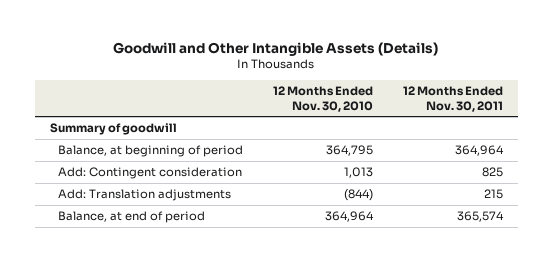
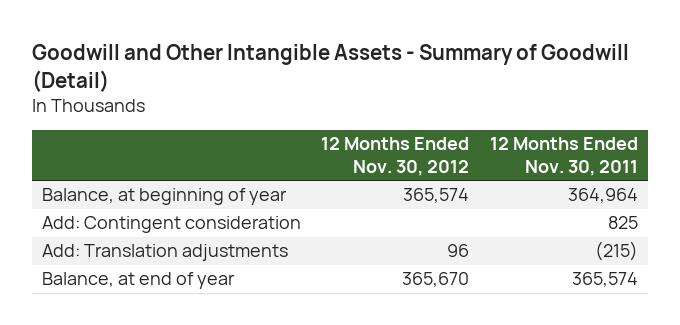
[113,41,439,56] Goodwill and Other Intangible Assets (Details) -> [31,43,629,92] Goodwill and Other Intangible Assets - Summary of Goodwill (Detail)
[272,85,373,112] 12 Months Ended Nov. 30, 2010 -> none
none -> [321,137,470,177] 12 Months Ended Nov. 30, 2012
[49,123,177,136] Summary of goodwill -> none
[58,145,244,158] Balance, at beginning of period -> [42,188,288,206] Balance, at beginning of year
[483,189,503,200] 215 -> [594,241,638,262] (215)
[58,211,206,224] Balance, at end of period -> [42,272,236,290] Balance, at end of year

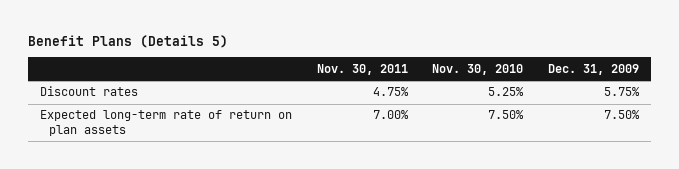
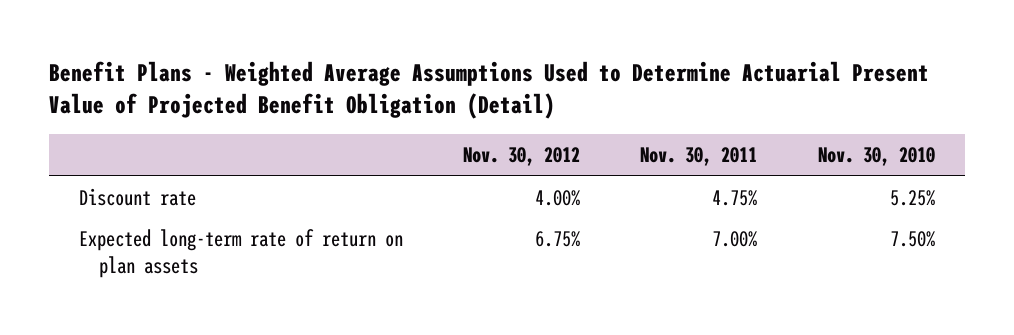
[28,34,229,48] Benefit Plans (Details 5) -> [48,61,929,120] Benefit Plans - Weighted Average Assumptions Used to Determine Actuarial Present Value of Projected Benefit Obligation (Detail)
[547,63,639,75] Dec. 31, 2009 -> none
none -> [463,147,581,167] Nov. 30, 2012
[40,86,139,97] Discount rates -> [78,188,196,207] Discount rate

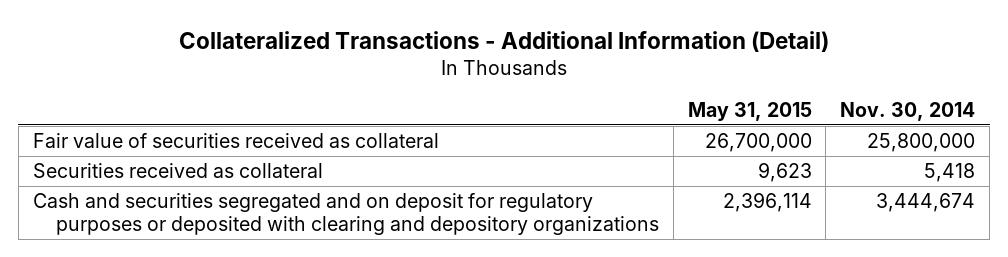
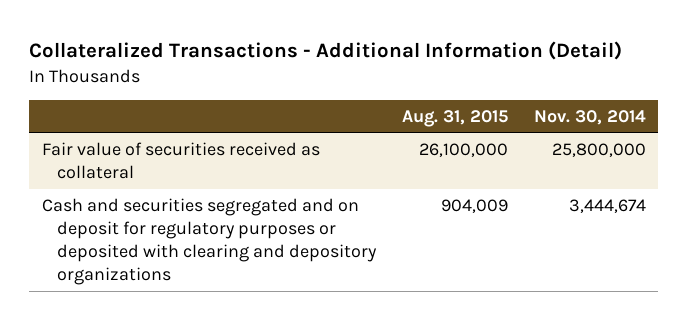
[687,101,812,121] May 31, 2015 -> none
none -> [401,109,508,127] Aug. 31, 2015
[32,163,323,179] Securities received as collateral -> none

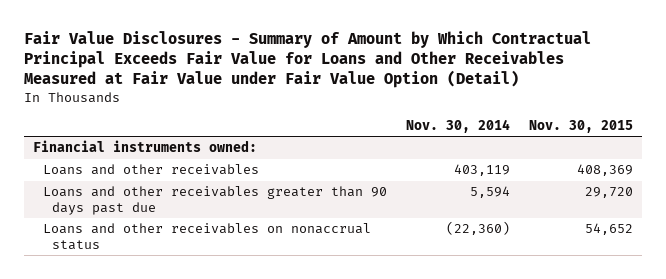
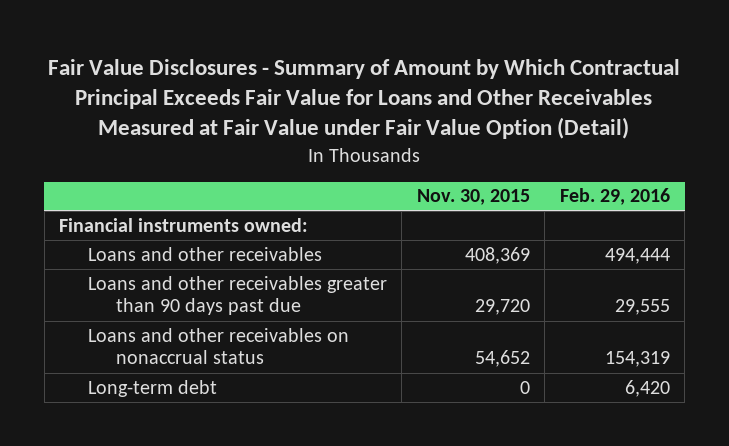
[405,119,510,134] Nov. 30, 2014 -> none
none -> [559,188,670,206] Feb. 29, 2016
none -> [87,379,217,397] Long-term debt

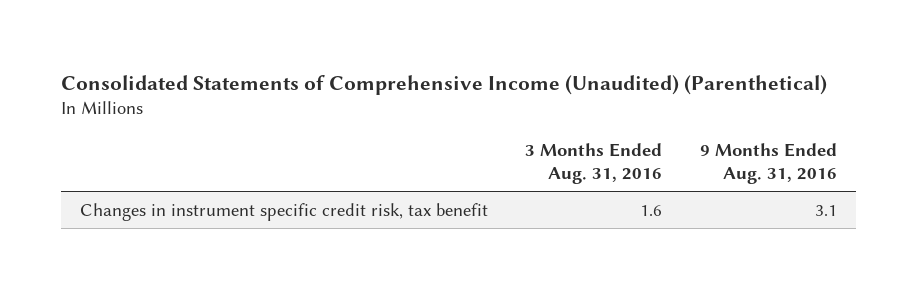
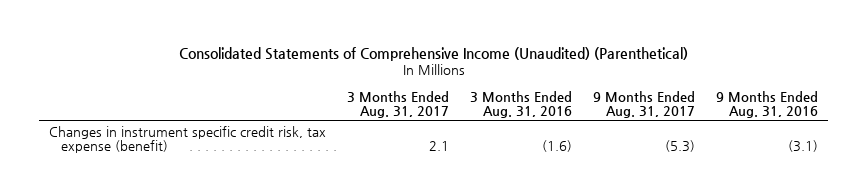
none -> [347,90,450,119] 3 Months Ended Aug. 31, 2017
none -> [592,90,695,119] 9 Months Ended Aug. 31, 2017
[79,202,488,221] Changes in instrument specific credit risk, tax benefit -> [49,126,327,154] Changes in instrument specific credit risk, tax expense (benefit)
[640,204,663,216] 1.6 -> [542,140,573,153] (1.6)
[814,204,837,216] 3.1 -> [787,140,818,153] (3.1)

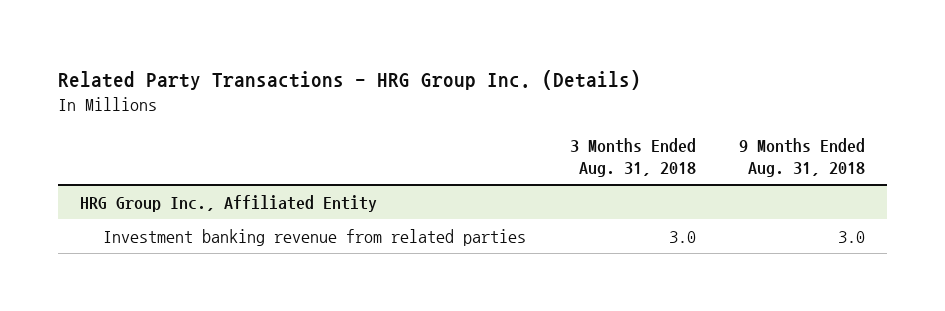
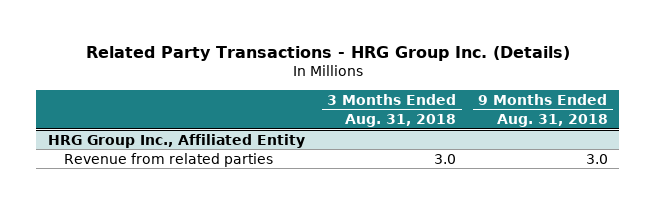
[103,228,527,246] Investment banking revenue from related parties -> [63,152,273,167] Revenue from related parties

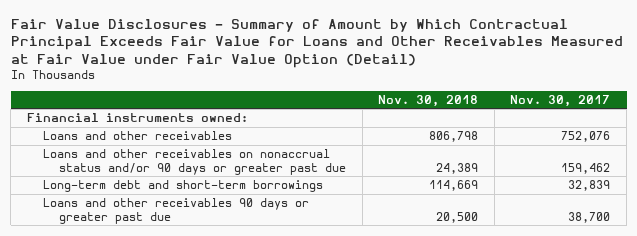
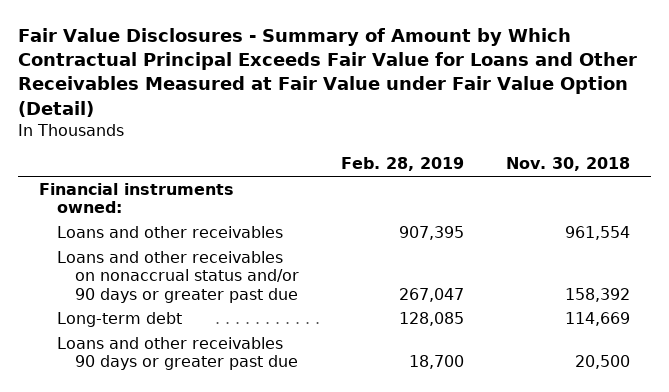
[510,94,611,107] Nov. 30, 2017 -> none
none -> [340,157,464,172] Feb. 28, 2019
[429,131,479,143] 806,798 -> [565,226,631,241] 961,554
[436,162,479,174] 24,389 -> [565,287,631,302] 158,392
[43,180,324,193] Long-term debt and short-term borrowings -> [56,312,182,328] Long-term debt

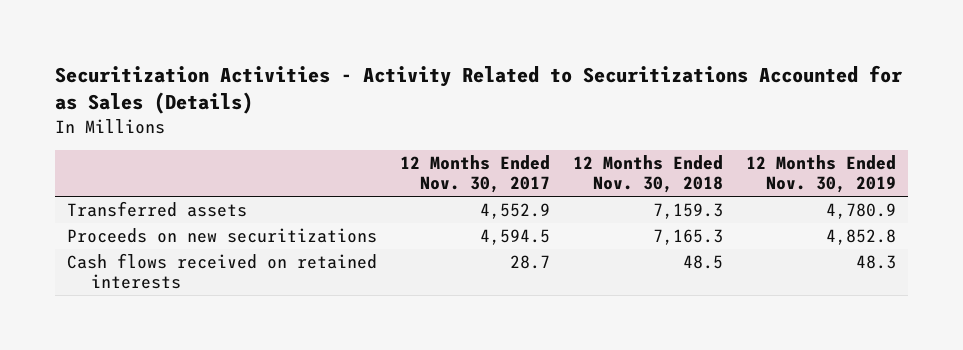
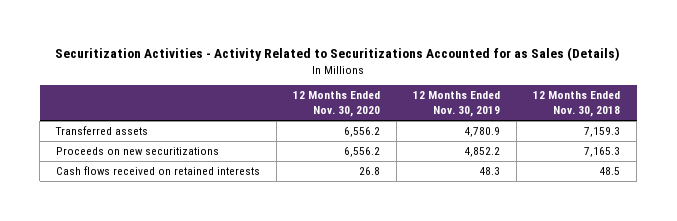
[399,154,550,194] 12 Months Ended Nov. 30, 2017 -> none
none -> [293,91,381,118] 12 Months Ended Nov. 30, 2020
[826,228,897,245] 4,852.8 -> [464,146,501,157] 4,852.2

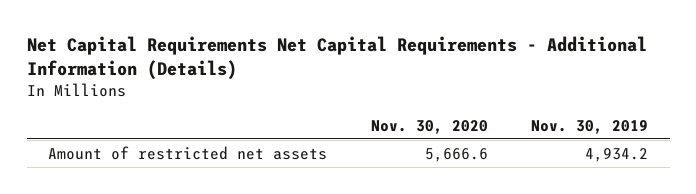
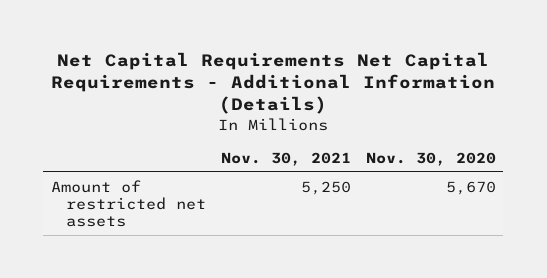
[531,119,649,134] Nov. 30, 2019 -> none
none -> [220,152,351,167] Nov. 30, 2021
[424,148,488,163] 5,666.6 -> [445,180,496,195] 5,670

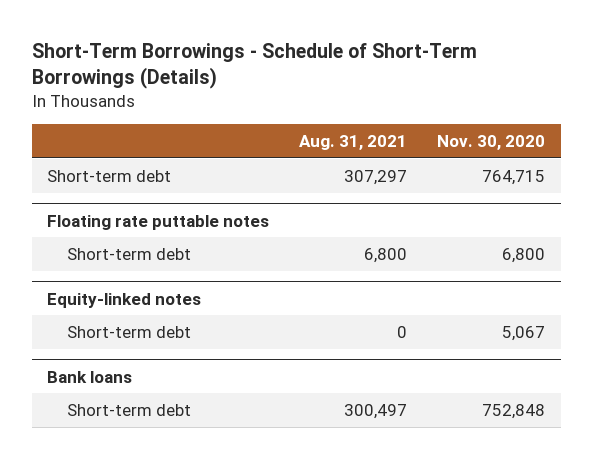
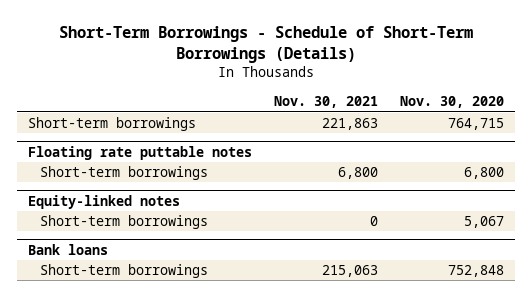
[299,135,408,151] Aug. 31, 2021 -> none
none -> [273,96,378,109] Nov. 30, 2021
[47,169,172,182] Short-term debt -> [27,117,196,132] Short-term borrowings
[66,247,191,260] Short-term debt -> [39,166,208,181] Short-term borrowings
[66,325,191,338] Short-term debt -> [39,215,208,230] Short-term borrowings
[66,403,191,416] Short-term debt -> [39,264,208,279] Short-term borrowings

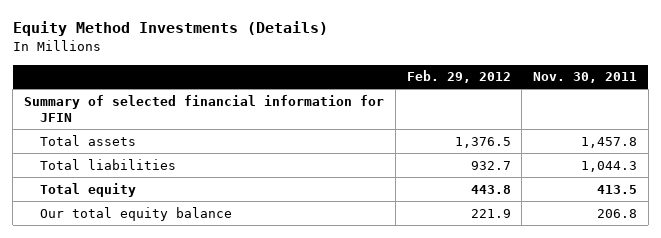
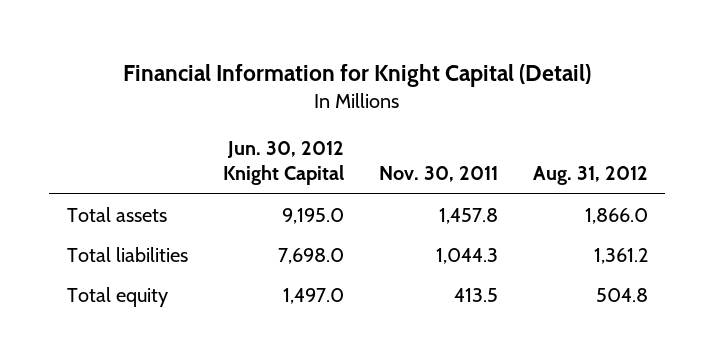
[12,21,328,37] Equity Method Investments (Details) -> [123,63,592,87] Financial Information for Knight Capital (Detail)
[406,70,511,84] Feb. 29, 2012 -> none
none -> [222,141,344,186] Jun. 30, 2012 Knight Capital
none -> [532,166,648,186] Aug. 31, 2012
[24,94,385,123] Summary of selected financial information for JFIN -> none
[40,206,233,221] Our total equity balance -> none

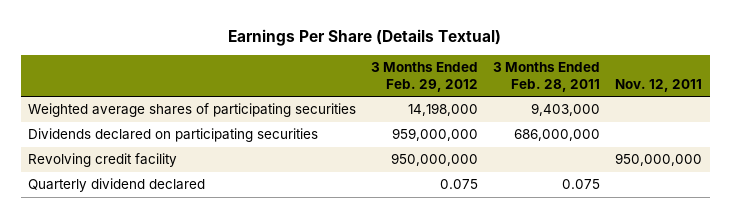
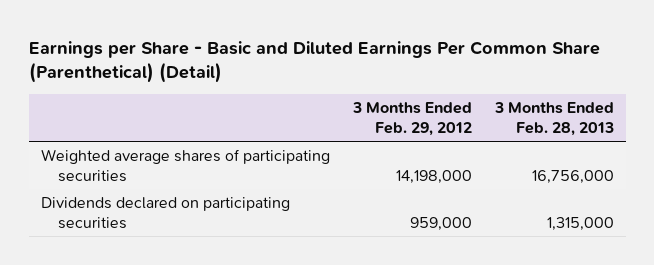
[228,28,502,46] Earnings Per Share (Details Textual) -> [28,40,600,84] Earnings per Share - Basic and Diluted Earnings Per Common Share (Parenthetical) (Detail)
[493,62,601,92] 3 Months Ended Feb. 28, 2011 -> none
[615,78,703,92] Nov. 12, 2011 -> none
none -> [493,101,614,137] 3 Months Ended Feb. 28, 2013
[28,153,178,168] Revolving credit facility -> none
[28,178,206,193] Quarterly dividend declared -> none
[392,128,479,142] 959,000,000 -> [409,217,472,232] 959,000

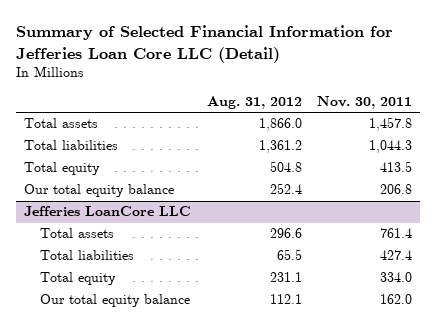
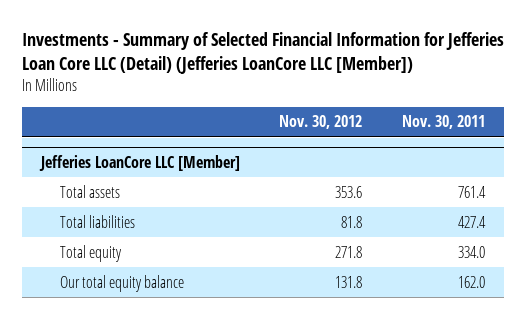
[16,25,394,63] Summary of Selected Financial Information for Jefferies Loan Core LLC (Detail) -> [21,31,504,75] Investments - Summary of Selected Financial Information for Jefferies Loan Core LLC (Detail) (Jefferies LoanCore LLC [Member])
[206,96,302,110] Aug. 31, 2012 -> none
none -> [279,115,363,130] Nov. 30, 2012
[24,118,99,129] Total assets -> none
[24,140,119,151] Total liabilities -> none
[24,162,101,176] Total equity -> none
[24,184,175,198] Our total equity balance -> none
[24,206,192,217] Jefferies LoanCore LLC -> [39,154,241,171] Jefferies LoanCore LLC [Member]

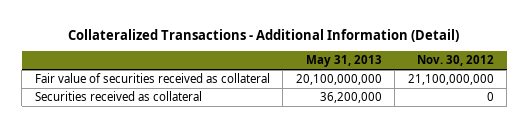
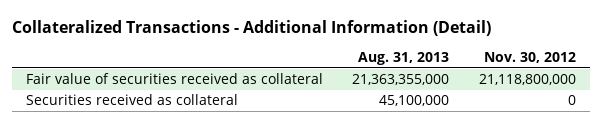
[305,55,382,68] May 31, 2013 -> none
none -> [358,51,450,65] Aug. 31, 2013
[407,74,494,86] 21,100,000,000 -> [478,74,576,86] 21,118,800,000

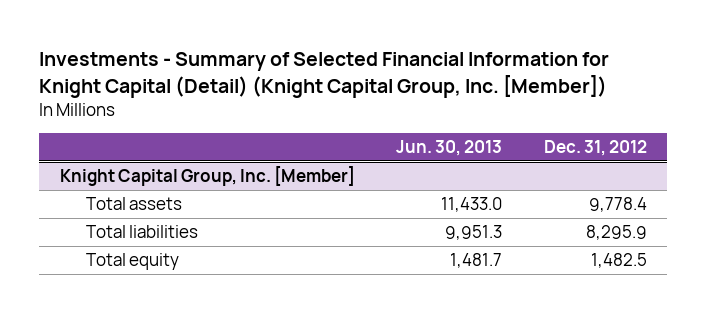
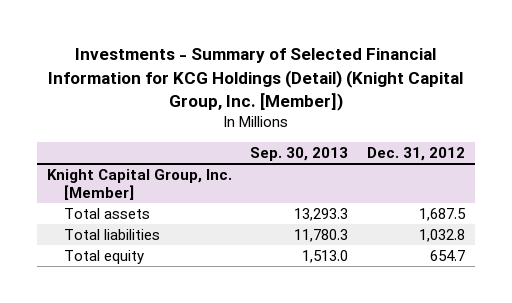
[39,51,610,98] Investments - Summary of Selected Financial Information for Knight Capital (Detail) (Knight Capital Group, Inc. [Member]) -> [47,48,463,111] Investments - Summary of Selected Financial Information for KCG Holdings (Detail) (Knight Capital Group, Inc. [Member])
[396,139,503,156] Jun. 30, 2013 -> none
none -> [250,146,349,161] Sep. 30, 2013
[588,197,647,213] 9,778.4 -> [419,207,467,221] 1,687.5
[585,225,647,241] 8,295.9 -> [419,228,466,242] 1,032.8
[590,253,647,269] 1,482.5 -> [430,249,466,261] 654.7

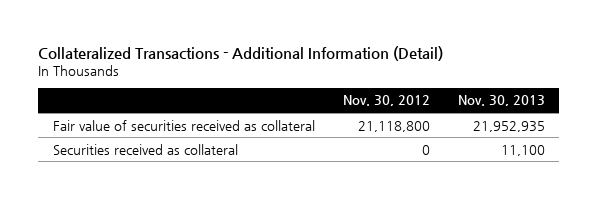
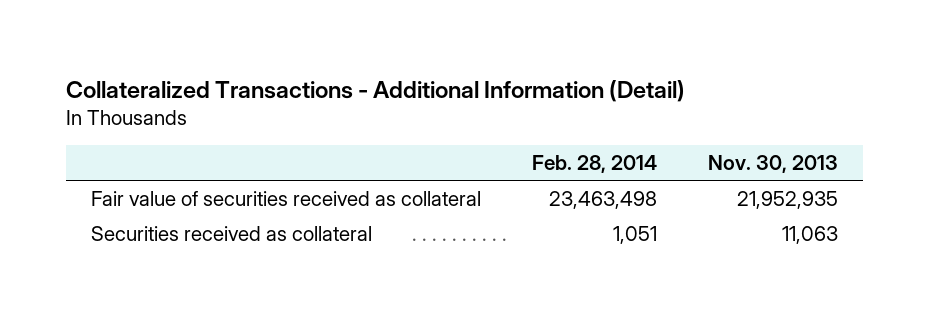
[342,95,430,107] Nov. 30, 2012 -> none
none -> [532,155,658,174] Feb. 28, 2014
[501,144,546,156] 11,100 -> [781,225,838,244] 11,063

